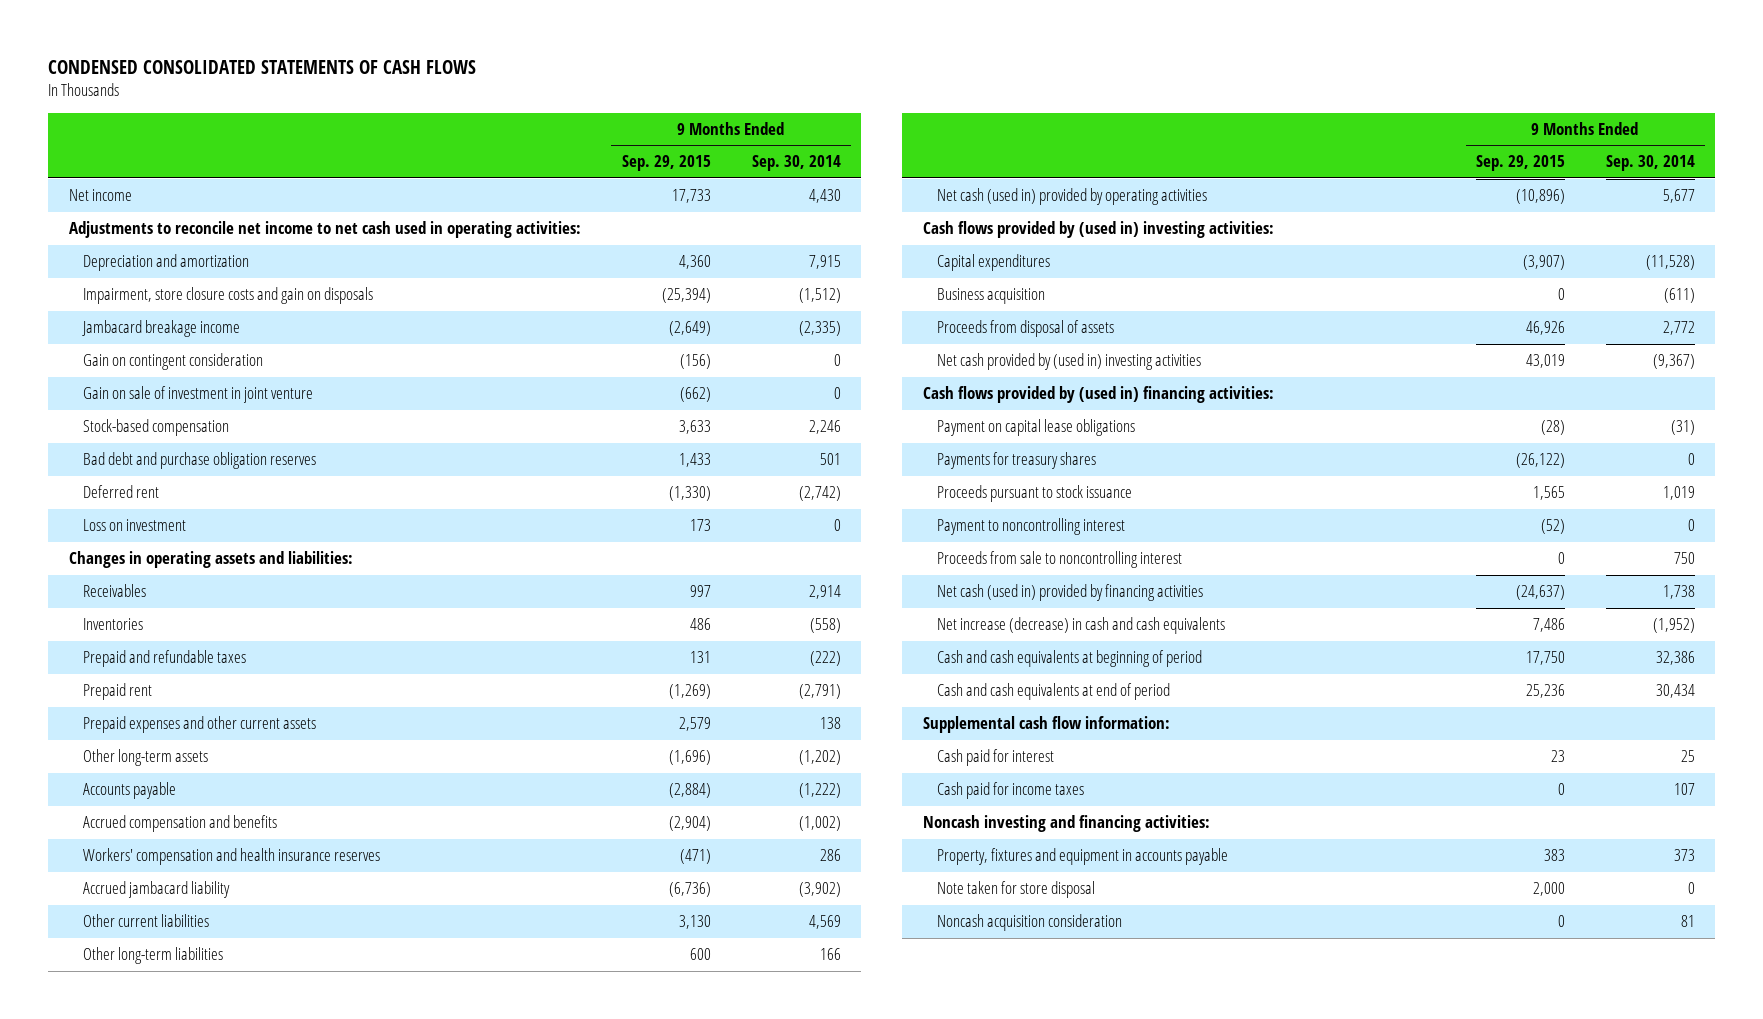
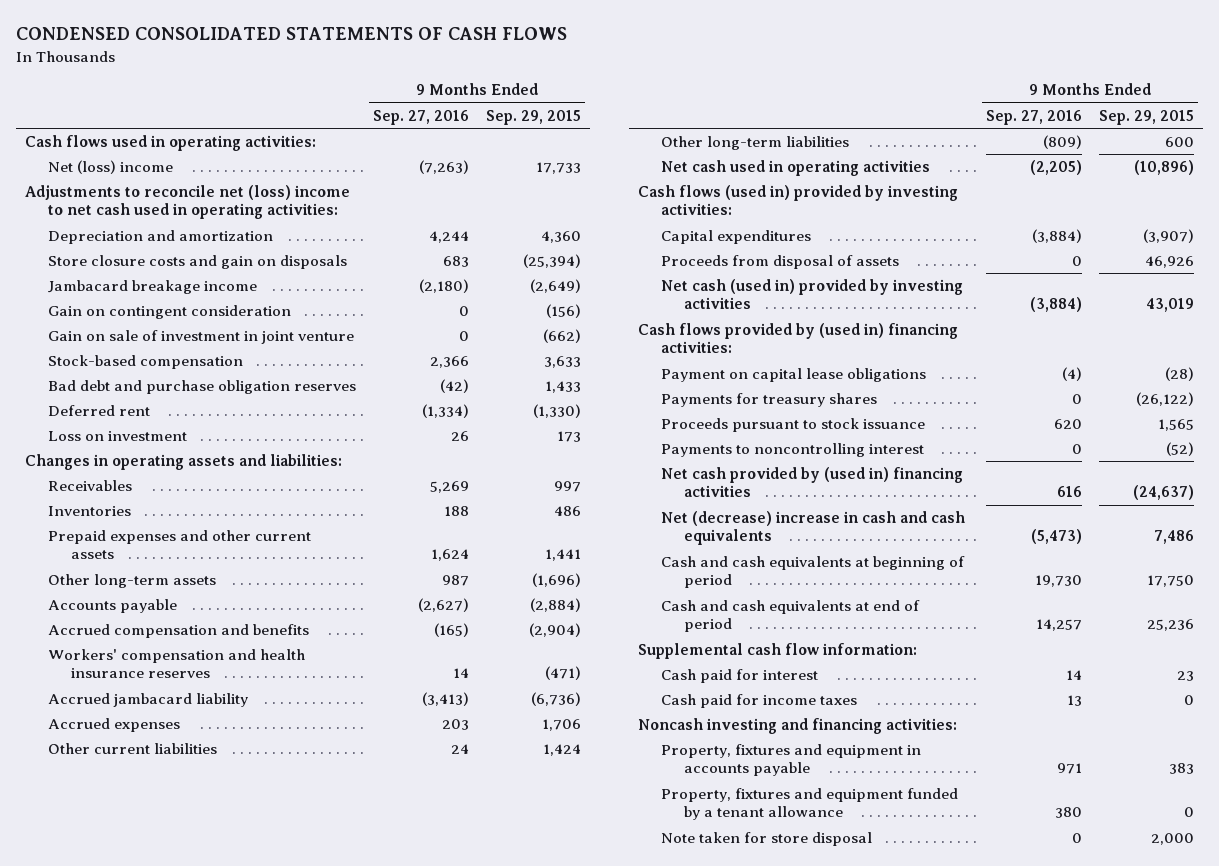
[751,155,841,172] Sep. 30, 2014 -> none
none -> [373,109,470,125] Sep. 27, 2016
none -> [24,135,316,152] Cash flows used in operating activities:
[68,189,132,202] Net income -> [47,160,173,175] Net (loss) income
[68,221,581,239] Adjustments to reconcile net income to net cash used in operating activities: -> [24,185,350,220] Adjustments to reconcile net (loss) income to net cash used in operating activities:
[83,287,374,305] Impairment, store closure costs and gain on disposals -> [47,255,347,270] Store closure costs and gain on disposals
[83,650,247,668] Prepaid and refundable taxes -> none
[83,683,153,701] Prepaid rent -> none
[678,717,711,732] 2,579 -> [545,549,582,562] 1,441
none -> [47,718,180,733] Accrued expenses
[678,915,711,930] 3,130 -> [543,744,582,757] 1,424
[937,188,1208,206] Net cash (used in) provided by operating activities -> [660,160,930,177] Net cash used in operating activities
[922,221,1274,239] Cash flows provided by (used in) investing activities: -> [637,185,958,216] Cash flows (used in) provided by investing activities:
[937,288,1046,305] Business acquisition -> none
[937,353,1202,371] Net cash provided by (used in) investing activities -> [660,279,963,310] Net cash (used in) provided by investing activities
[937,551,1183,569] Proceeds from sale to noncontrolling interest -> none
[937,518,1126,536] Payment to noncontrolling interest -> [660,443,924,458] Payments to noncontrolling interest
[937,584,1204,602] Net cash (used in) provided by financing activities -> [660,467,963,498] Net cash provided by (used in) financing activities
[937,617,1226,635] Net increase (decrease) in cash and cash equivalents -> [660,511,965,546] Net (decrease) increase in cash and cash equivalents
none -> [660,788,958,821] Property, fixtures and equipment funded by a tenant allowance
[937,914,1123,932] Noncash acquisition consideration -> none

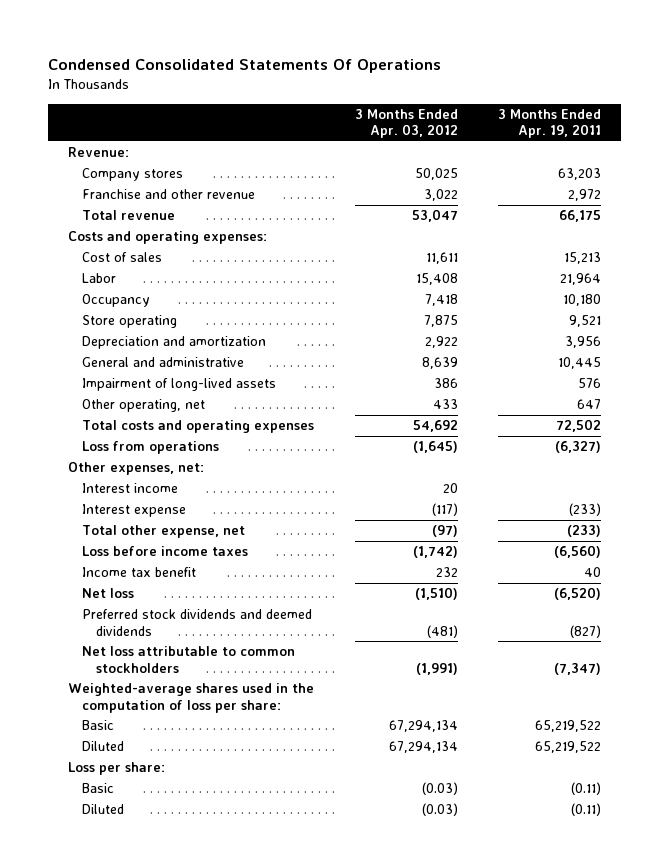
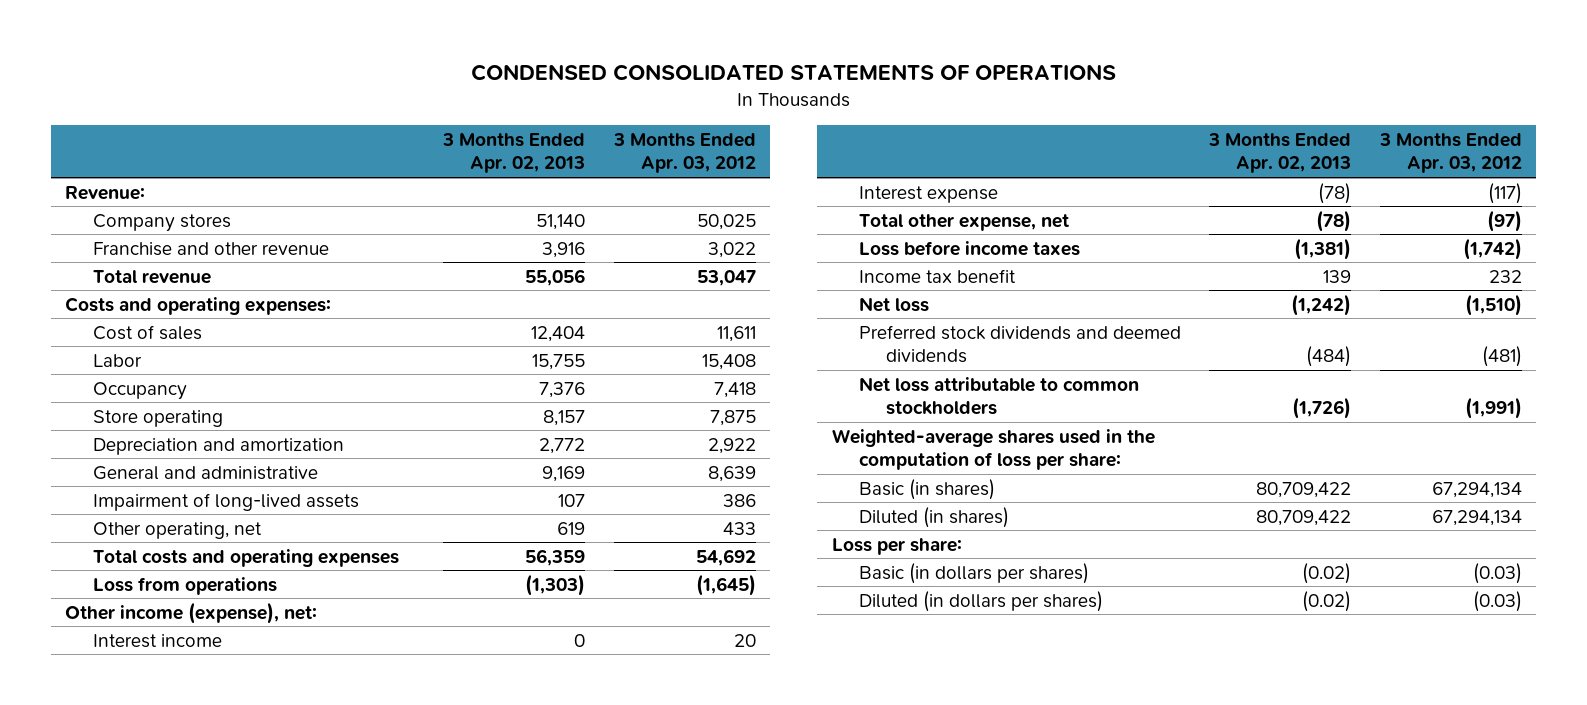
[48,59,442,74] Condensed Consolidated Statements Of Operations -> [470,64,1116,82] CONDENSED CONSOLIDATED STATEMENTS OF OPERATIONS
[498,108,602,139] 3 Months Ended Apr. 19, 2011 -> none
none -> [442,132,586,174] 3 Months Ended Apr. 02, 2013
[68,462,205,476] Other expenses, net: -> [65,601,318,624] Other income (expense), net:
[82,720,115,731] Basic -> [858,478,995,500] Basic (in shares)
[82,741,125,752] Diluted -> [858,506,1009,528] Diluted (in shares)
[82,783,115,794] Basic -> [858,562,1089,584] Basic (in dollars per shares)
[82,804,125,815] Diluted -> [858,590,1103,612] Diluted (in dollars per shares)

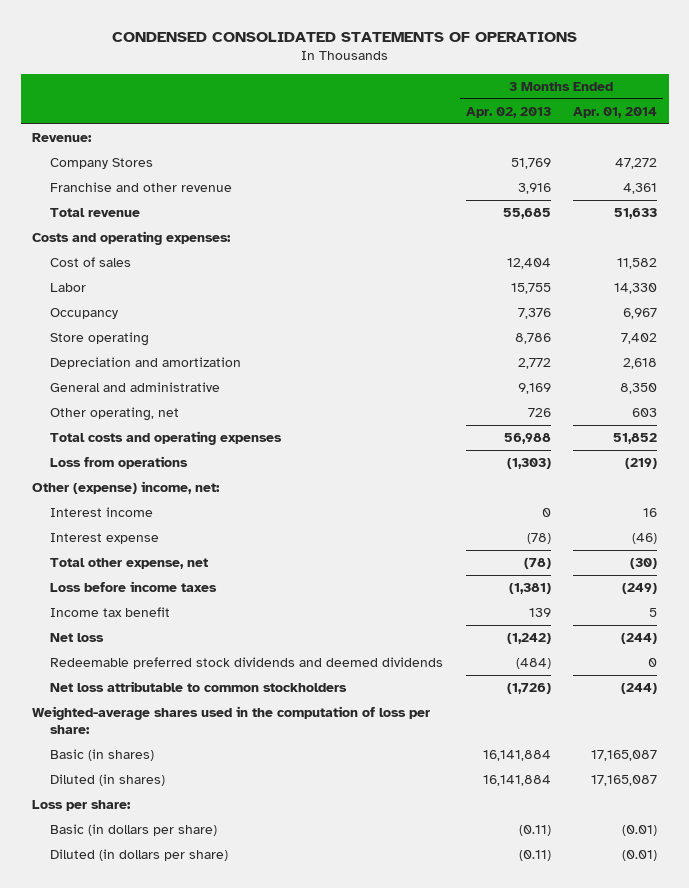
[612,132,756,174] 3 Months Ended Apr. 03, 2012 -> none
none -> [573,106,658,118] Apr. 01, 2014
[92,213,231,232] Company stores -> [50,158,154,170] Company Stores
[536,213,586,230] 51,140 -> [510,158,551,170] 51,769
[525,268,586,286] 55,056 -> [502,208,551,220] 55,685
[543,409,586,426] 8,157 -> [514,333,551,345] 8,786
[92,492,359,511] Impairment of long-lived assets -> none
[557,521,586,535] 619 -> [527,408,551,418] 726
[525,548,586,566] 56,359 -> [503,433,551,445] 56,988
[65,601,318,624] Other income (expense), net: -> [32,481,221,495] Other (expense) income, net:
[858,324,1181,364] Preferred stock dividends and deemed dividends -> [50,657,444,670] Redeemable preferred stock dividends and deemed dividends
[1256,481,1352,498] 80,709,422 -> [482,750,551,762] 16,141,884
[1256,509,1352,526] 80,709,422 -> [482,775,551,787] 16,141,884
[858,562,1089,584] Basic (in dollars per shares) -> [50,824,218,837] Basic (in dollars per share)
[1302,562,1352,584] (0.02) -> [518,825,551,837] (0.11)
[858,590,1103,612] Diluted (in dollars per shares) -> [50,849,229,862] Diluted (in dollars per share)
[1302,590,1352,612] (0.02) -> [518,850,551,862] (0.11)

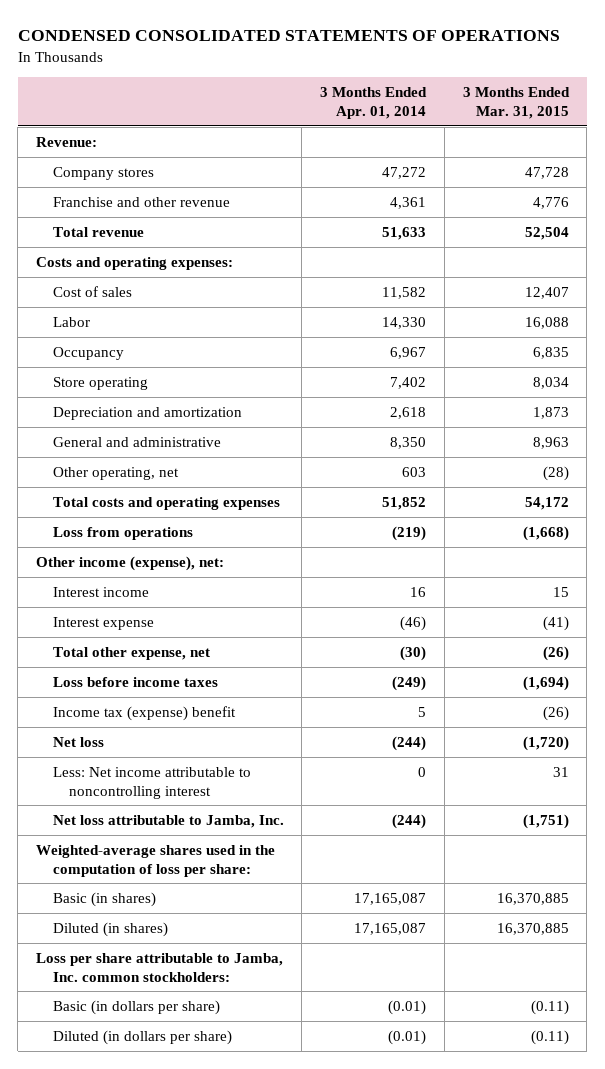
[465,106,551,118] Apr. 02, 2013 -> none
none -> [462,86,570,119] 3 Months Ended Mar. 31, 2015
[50,158,154,170] Company Stores -> [52,166,154,180] Company stores
[32,481,221,495] Other (expense) income, net: -> [35,555,224,571] Other income (expense), net:
[50,607,171,618] Income tax benefit -> [52,705,236,721] Income tax (expense) benefit
[50,657,444,670] Redeemable preferred stock dividends and deemed dividends -> none
none -> [52,766,251,799] Less: Net income attributable to noncontrolling interest
[50,681,348,693] Net loss attributable to common stockholders -> [52,814,284,828] Net loss attributable to Jamba, Inc.
[32,800,132,812] Loss per share: -> [35,952,283,982] Loss per share attributable to Jamba, Inc. common stockholders:

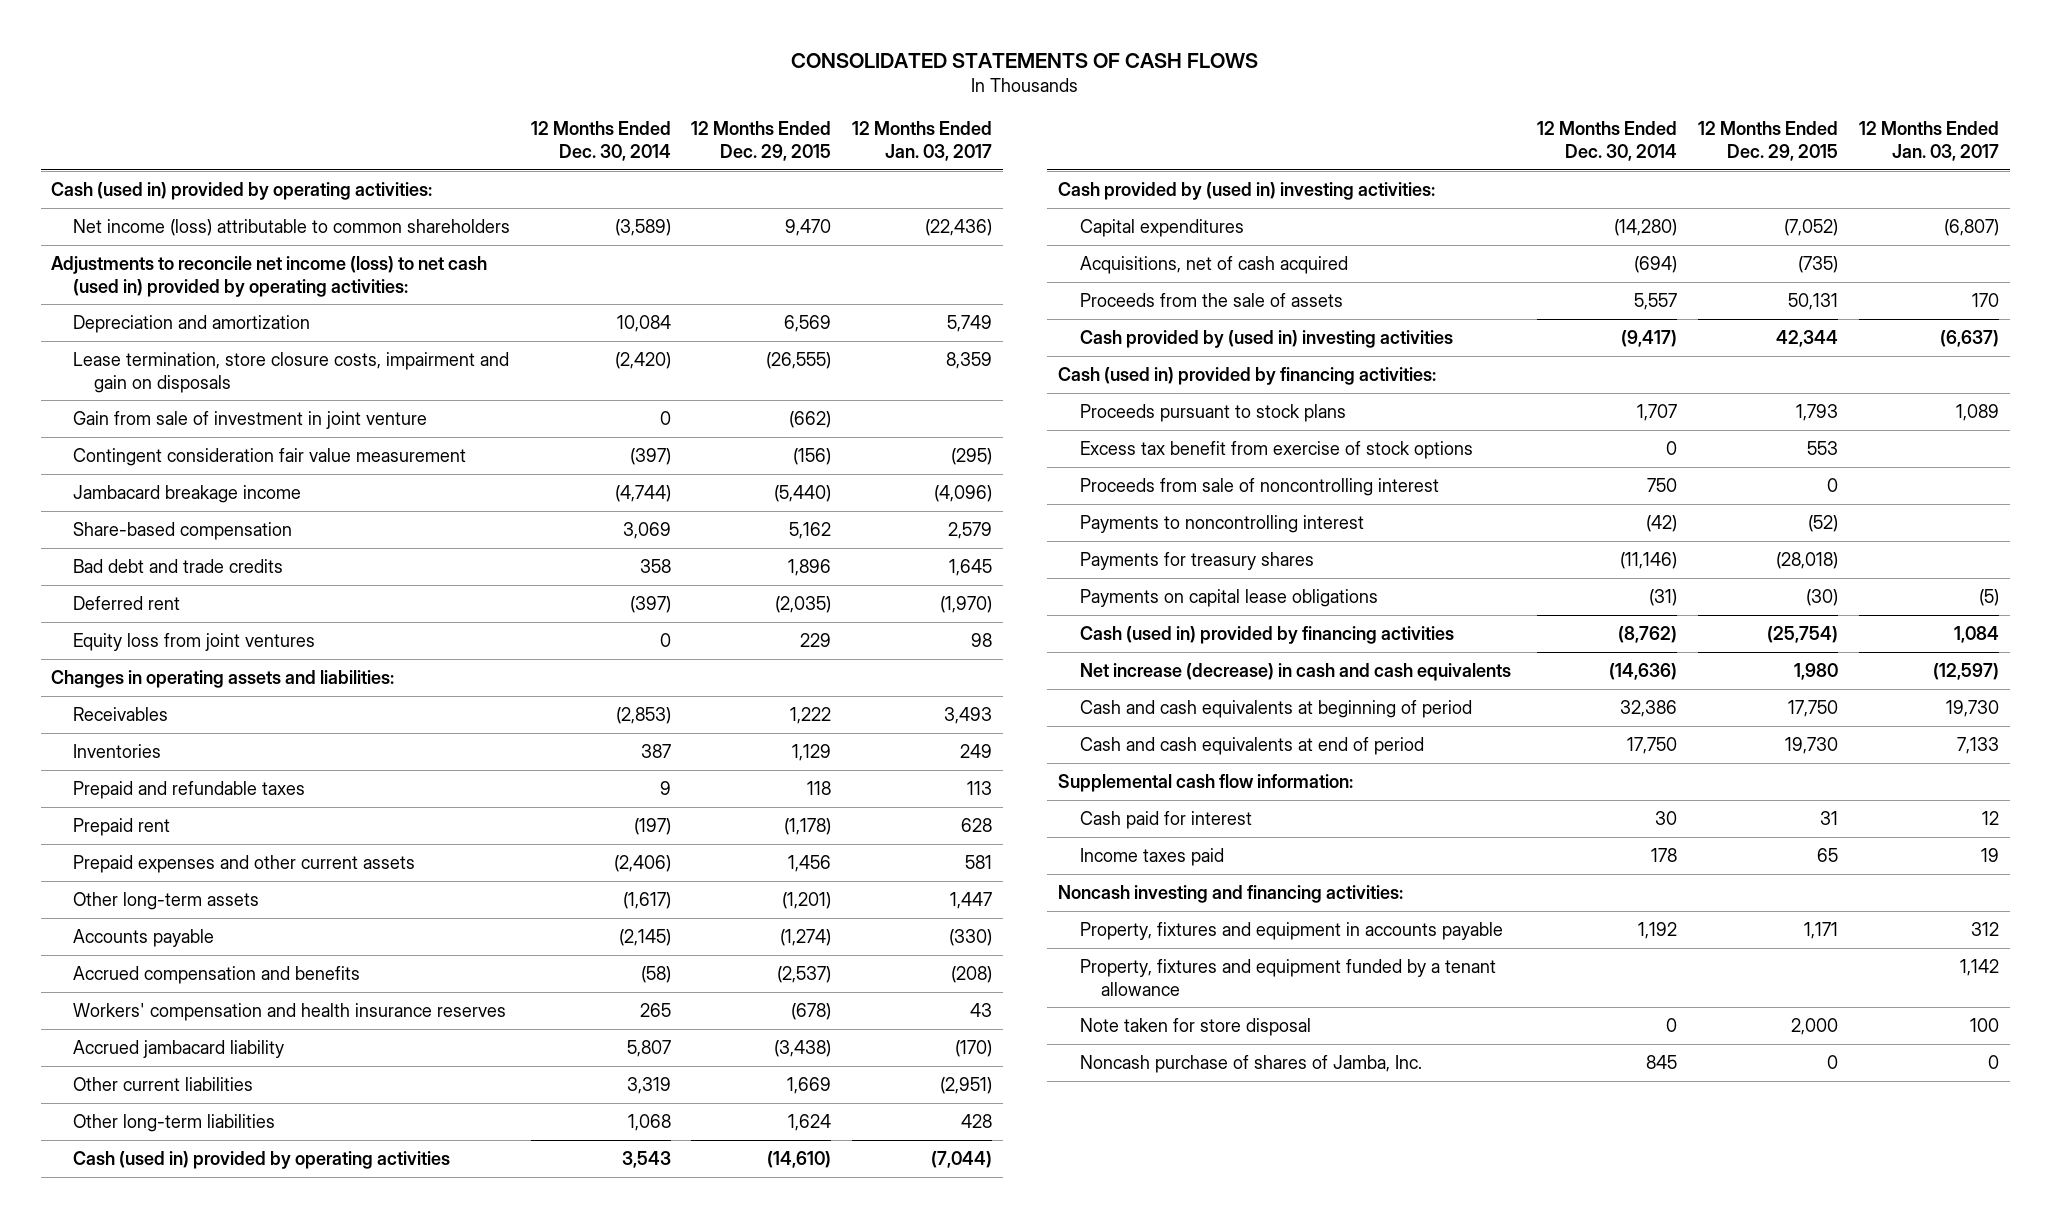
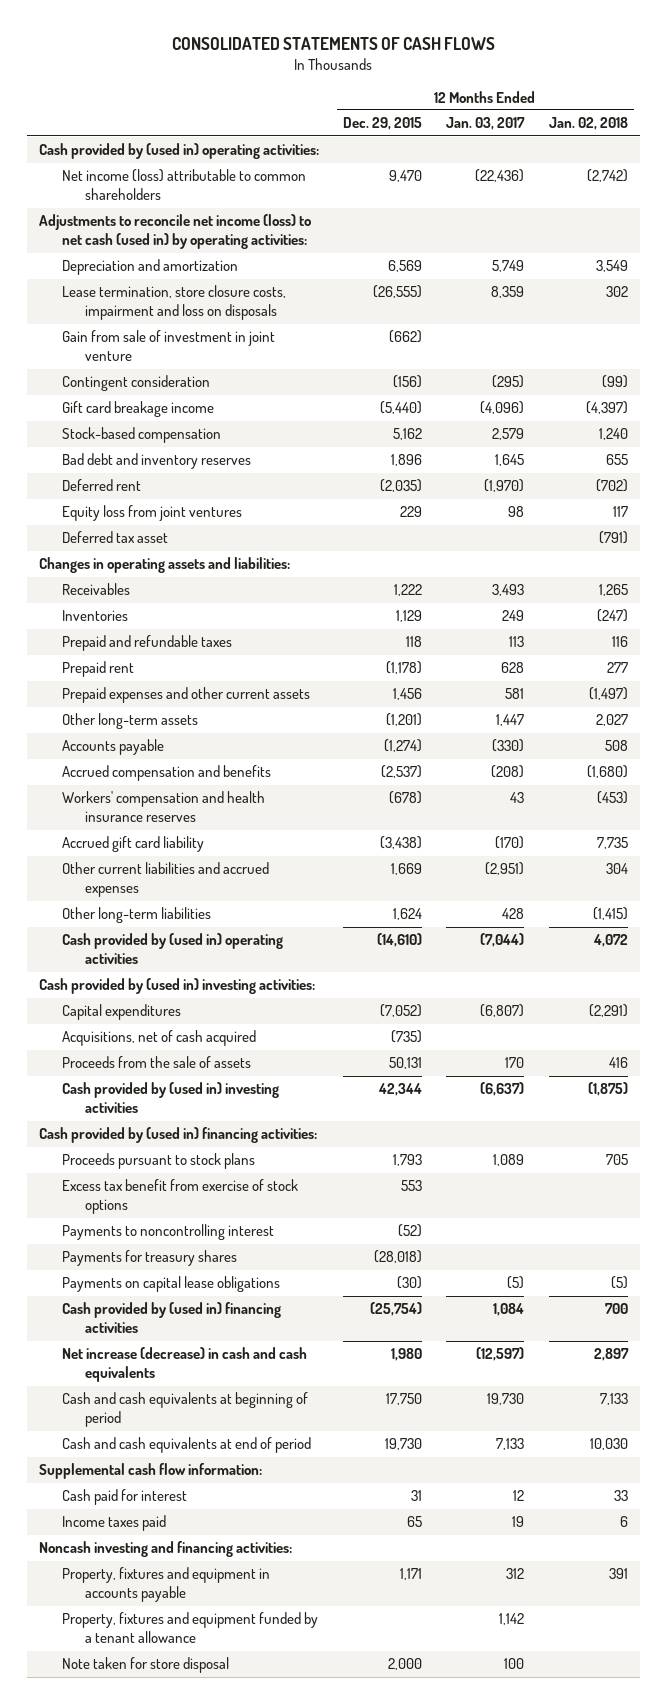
[530,121,671,161] 12 Months Ended Dec. 30, 2014 -> none
none -> [548,117,628,131] Jan. 02, 2018
[50,181,432,200] Cash (used in) provided by operating activities: -> [38,143,319,160] Cash provided by (used in) operating activities:
[50,255,487,297] Adjustments to reconcile net income (loss) to net cash (used in) provided by operating activities: -> [38,214,311,250] Adjustments to reconcile net income (loss) to net cash (used in) by operating activities:
[72,351,509,393] Lease termination, store closure costs, impairment and gain on disposals -> [62,285,287,321] Lease termination, store closure costs, impairment and loss on disposals
[72,447,466,466] Contingent consideration fair value measurement -> [62,375,211,392] Contingent consideration
[72,484,301,503] Jambacard breakage income -> [62,401,215,418] Gift card breakage income
[72,521,292,540] Share-based compensation -> [62,427,222,444] Stock-based compensation
[72,558,283,573] Bad debt and trade credits -> [62,453,252,470] Bad debt and inventory reserves
none -> [62,531,169,544] Deferred tax asset
[72,1039,284,1058] Accrued jambacard liability -> [62,836,205,853] Accrued gift card liability
[72,1076,253,1091] Other current liabilities -> [62,862,270,898] Other current liabilities and accrued expenses
[72,1150,450,1169] Cash (used in) provided by operating activities -> [62,933,284,965] Cash provided by (used in) operating activities
[1057,366,1436,385] Cash (used in) provided by financing activities: -> [38,1127,317,1144] Cash provided by (used in) financing activities:
[1079,477,1439,496] Proceeds from sale of noncontrolling interest -> none
[1079,625,1454,644] Cash (used in) provided by financing activities -> [62,1302,282,1334] Cash provided by (used in) financing activities
[1079,1054,1422,1073] Noncash purchase of shares of Jamba, Inc. -> none

